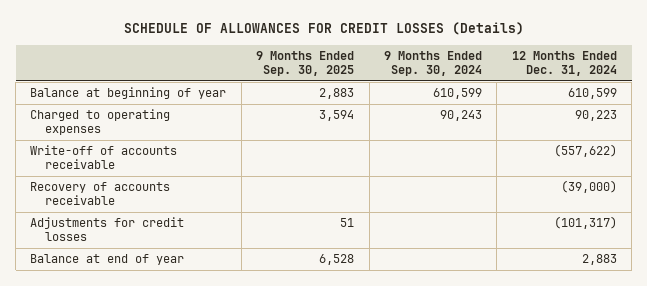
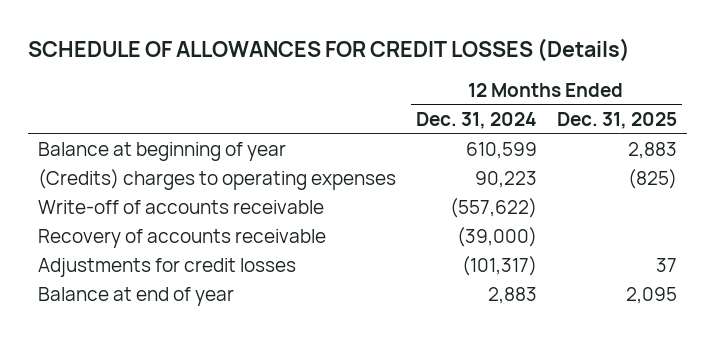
[256,50,355,77] 9 Months Ended Sep. 30, 2025 -> none
[383,50,482,77] 9 Months Ended Sep. 30, 2024 -> none
none -> [556,112,677,130] Dec. 31, 2025
[30,109,171,136] Charged to operating expenses -> [37,169,396,191] (Credits) charges to operating expenses

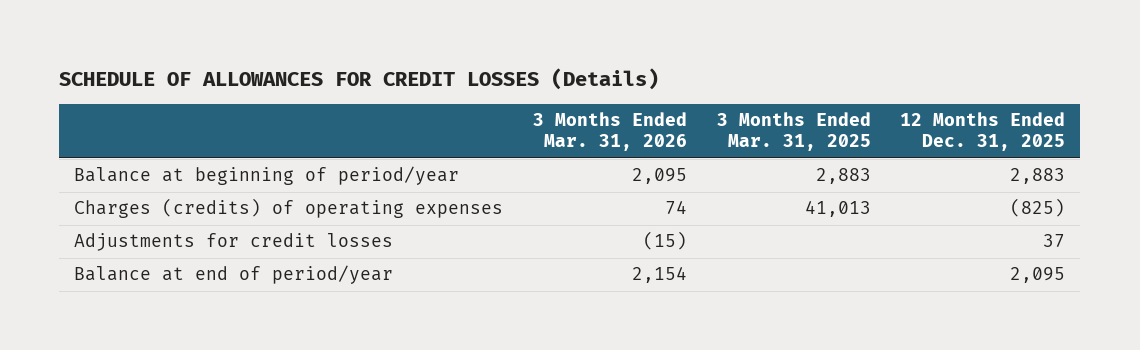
[415,112,537,130] Dec. 31, 2024 -> none
none -> [532,112,687,152] 3 Months Ended Mar. 31, 2026
none -> [716,112,871,152] 3 Months Ended Mar. 31, 2025
[37,200,324,215] Write-off of accounts receivable -> none
[37,229,326,249] Recovery of accounts receivable -> none
[37,142,286,162] Balance at beginning of year -> [74,166,460,186] Balance at beginning of period/year
[37,169,396,191] (Credits) charges to operating expenses -> [74,198,504,219] Charges (credits) of operating expenses
[37,287,234,307] Balance at end of year -> [74,265,394,285] Balance at end of period/year

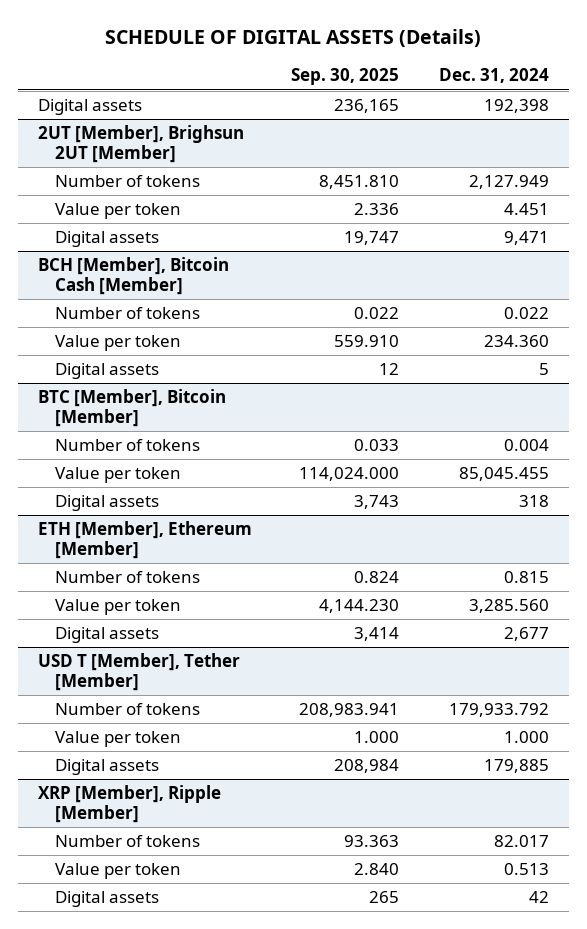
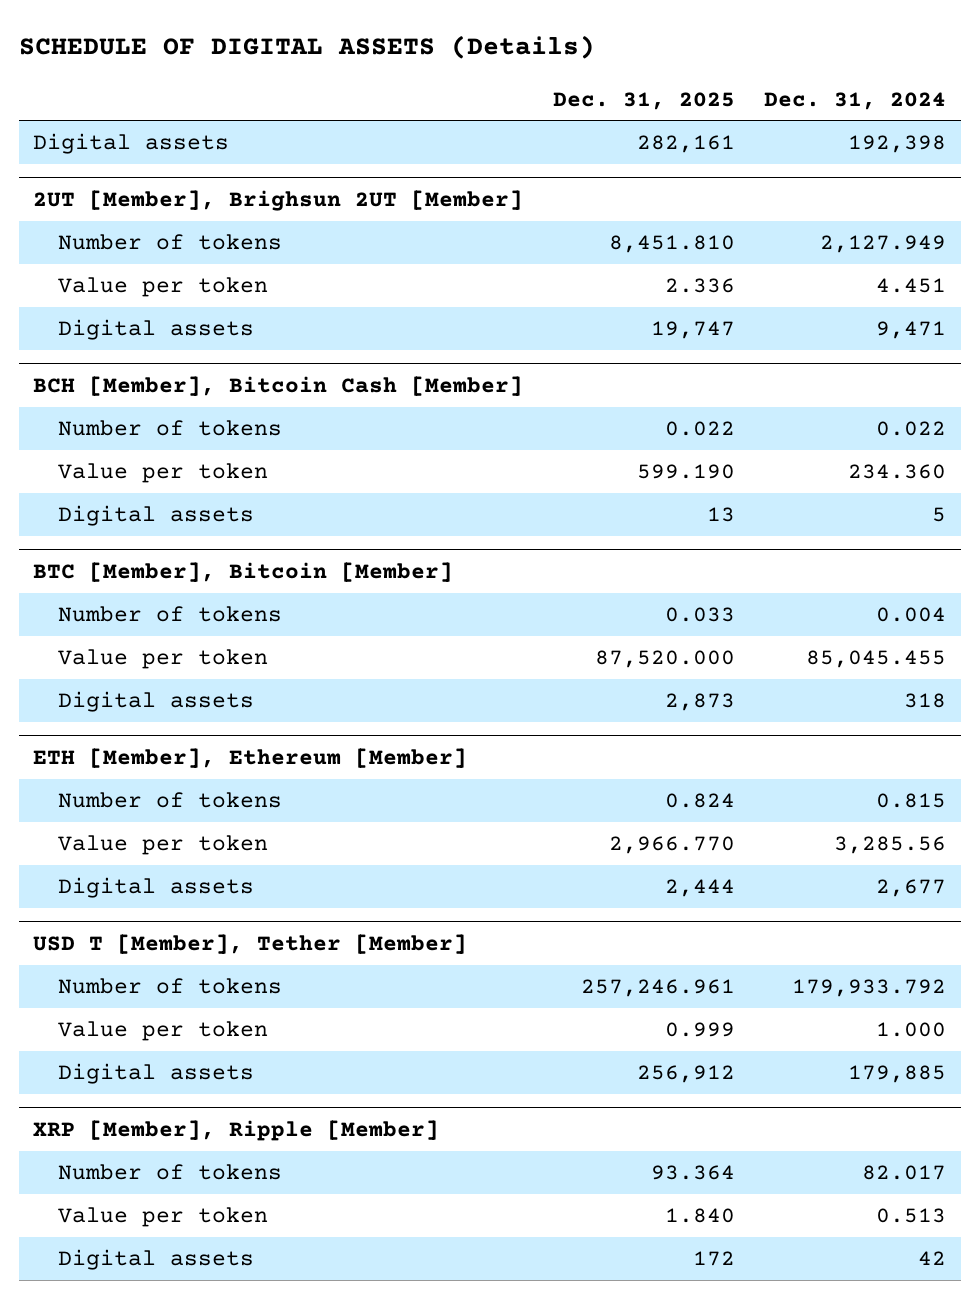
[291,68,400,86] Sep. 30, 2025 -> none
none -> [552,91,735,110] Dec. 31, 2025
[469,599,550,614] 3,285.560 -> [834,836,947,855] 3,285.56

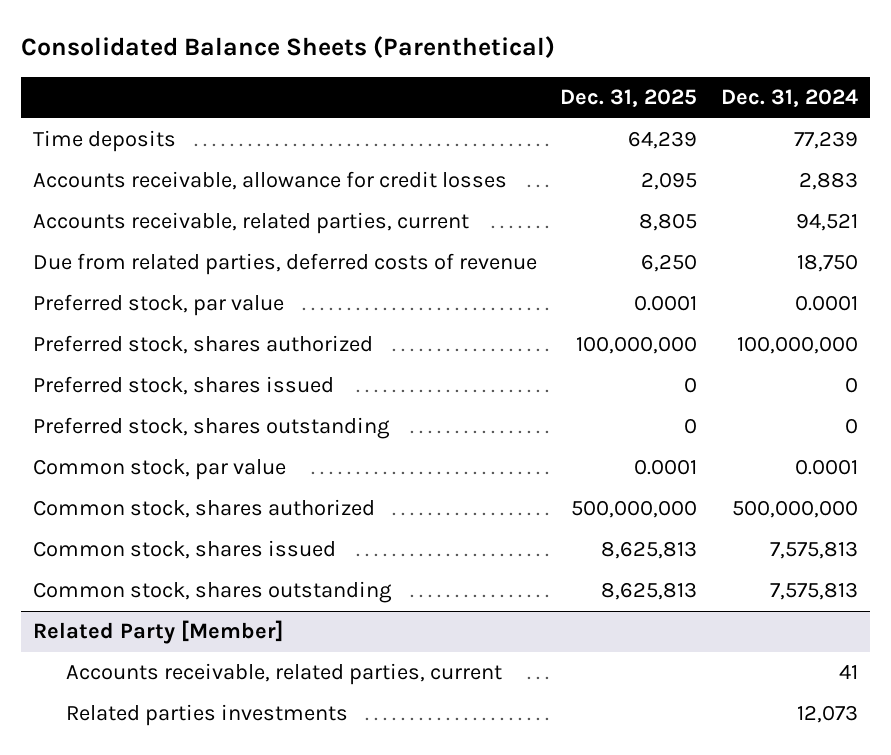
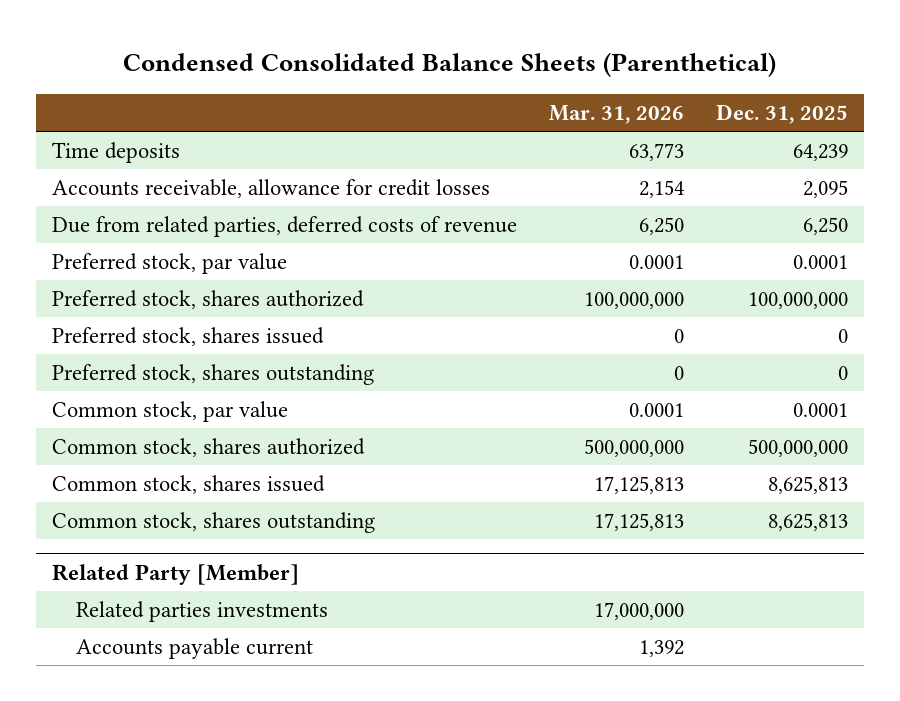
[21,35,556,58] Consolidated Balance Sheets (Parenthetical) -> [123,52,777,78] Condensed Consolidated Balance Sheets (Parenthetical)
[721,89,859,108] Dec. 31, 2024 -> none
none -> [549,105,685,125] Mar. 31, 2026
[32,212,469,235] Accounts receivable, related parties, current -> none
[65,663,502,686] Accounts receivable, related parties, current -> none
none -> [76,638,314,660] Accounts payable current

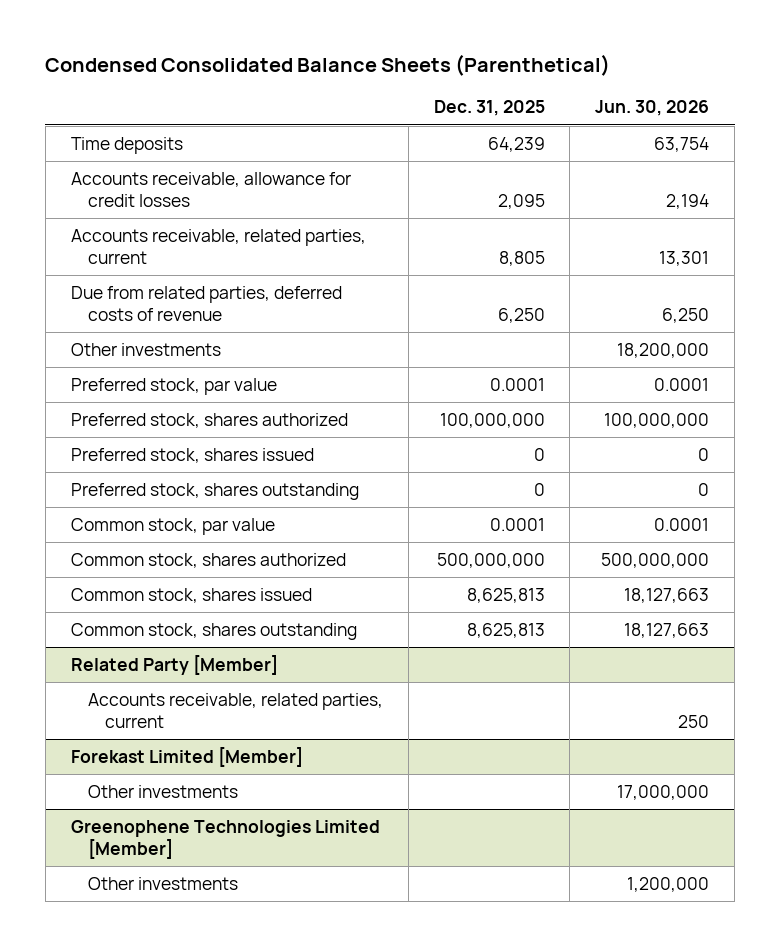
[549,105,685,125] Mar. 31, 2026 -> none
none -> [595,100,710,117] Jun. 30, 2026
none -> [70,229,366,265] Accounts receivable, related parties, current
none -> [70,343,221,357] Other investments
[76,601,329,623] Related parties investments -> none
[76,638,314,660] Accounts payable current -> none
none -> [87,693,383,729] Accounts receivable, related parties, current
none -> [70,747,303,768] Forekast Limited [Member]
none -> [87,785,238,799] Other investments
none -> [70,820,380,860] Greenophene Technologies Limited [Member]
none -> [87,877,238,891] Other investments

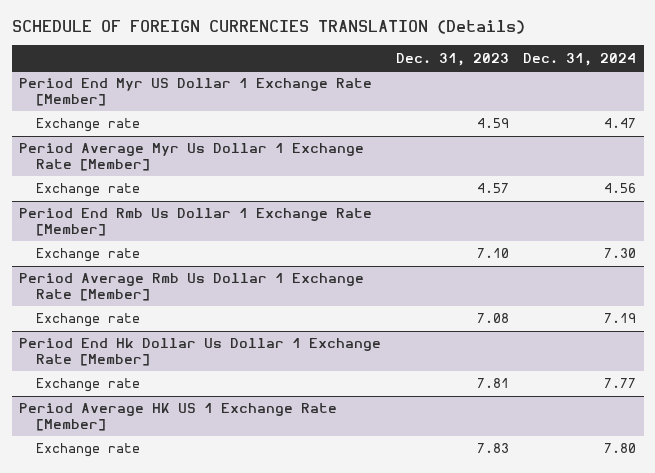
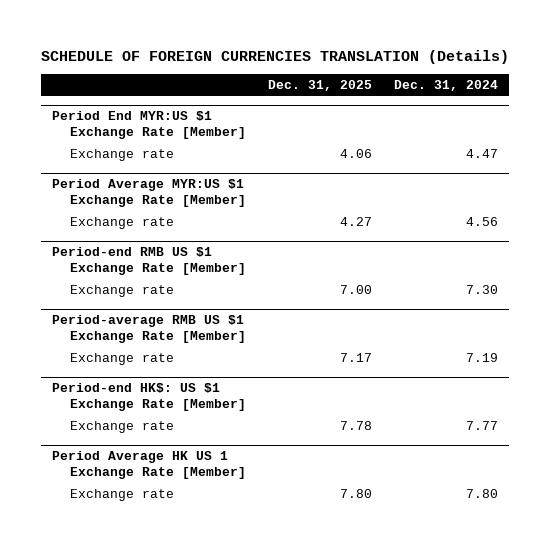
[395,52,509,66] Dec. 31, 2023 -> none
none -> [267,80,372,92] Dec. 31, 2025
[18,78,372,106] Period End Myr US Dollar 1 Exchange Rate [Member] -> [52,111,246,140] Period End MYR:US $1 Exchange Rate [Member]
[18,143,364,171] Period Average Myr Us Dollar 1 Exchange Rate [Member] -> [52,179,246,208] Period Average MYR:US $1 Exchange Rate [Member]
[18,208,372,236] Period End Rmb Us Dollar 1 Exchange Rate [Member] -> [52,247,246,276] Period-end RMB US $1 Exchange Rate [Member]
[18,273,364,301] Period Average Rmb Us Dollar 1 Exchange Rate [Member] -> [52,315,246,344] Period-average RMB US $1 Exchange Rate [Member]
[18,338,381,366] Period End Hk Dollar Us Dollar 1 Exchange Rate [Member] -> [52,383,246,412] Period-end HK$: US $1 Exchange Rate [Member]

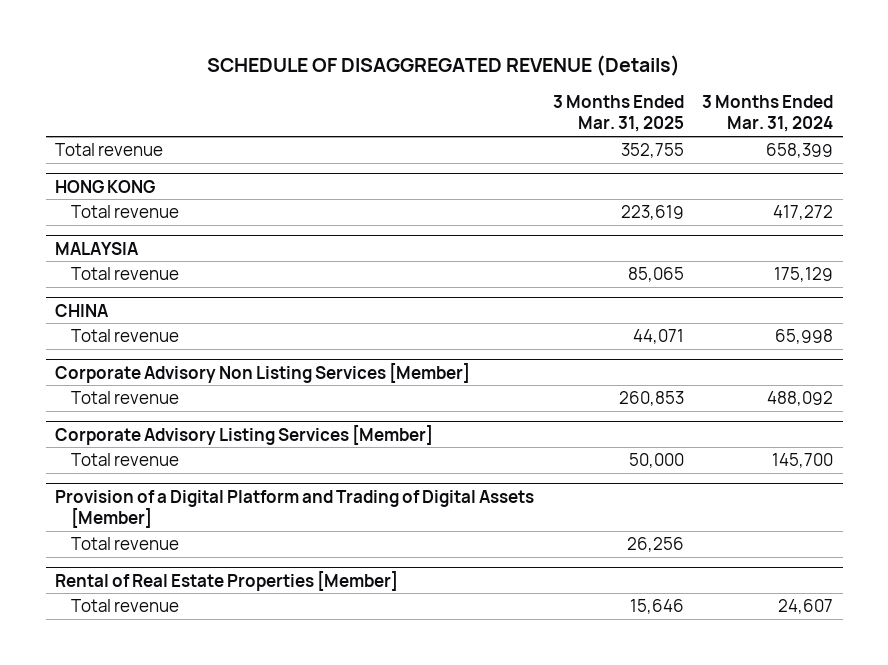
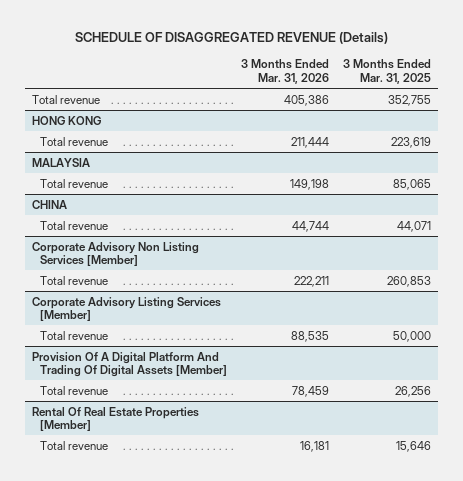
[702,95,834,133] 3 Months Ended Mar. 31, 2024 -> none
none -> [241,59,330,84] 3 Months Ended Mar. 31, 2026
[55,489,535,529] Provision of a Digital Platform and Trading of Digital Assets [Member] -> [31,351,228,378] Provision Of A Digital Platform And Trading Of Digital Assets [Member]
[55,570,399,591] Rental of Real Estate Properties [Member] -> [31,406,199,432] Rental Of Real Estate Properties [Member]

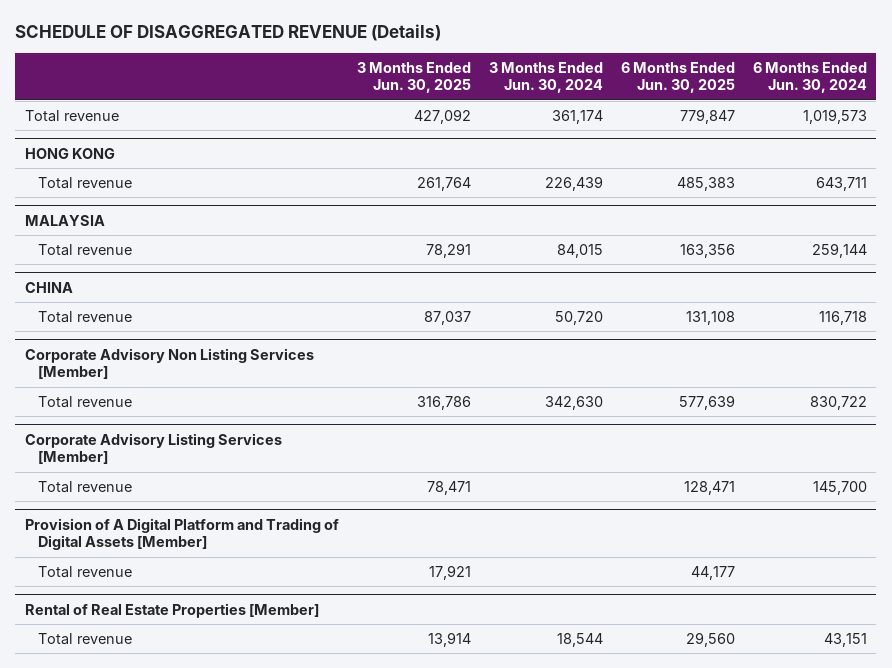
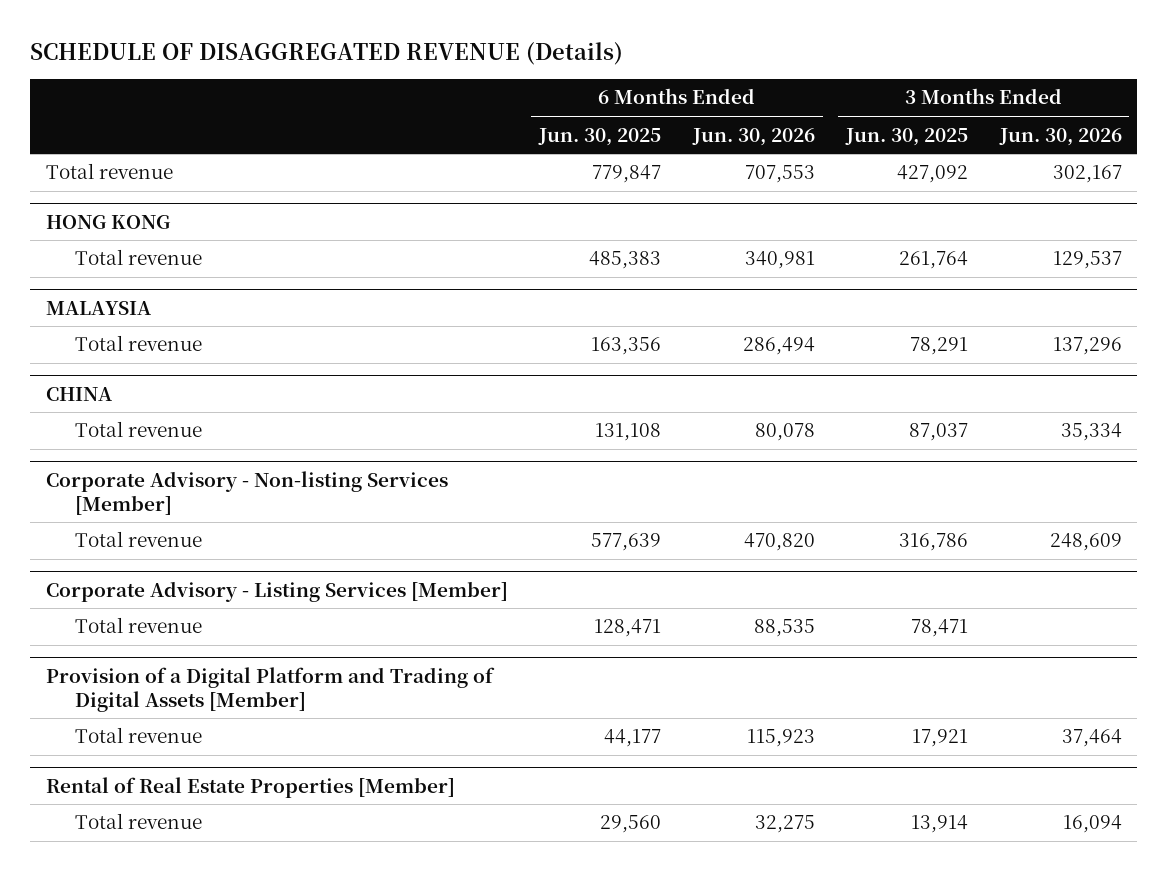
[488,61,603,94] 3 Months Ended Jun. 30, 2024 -> none
[753,61,868,94] 6 Months Ended Jun. 30, 2024 -> none
none -> [691,127,815,146] Jun. 30, 2026
none -> [998,127,1122,146] Jun. 30, 2026
[24,347,314,380] Corporate Advisory Non Listing Services [Member] -> [45,470,448,515] Corporate Advisory - Non-listing Services [Member]
[24,432,282,465] Corporate Advisory Listing Services [Member] -> [45,580,508,602] Corporate Advisory - Listing Services [Member]
[24,517,339,551] Provision of A Digital Platform and Trading of Digital Assets [Member] -> [45,666,495,712] Provision of a Digital Platform and Trading of Digital Assets [Member]

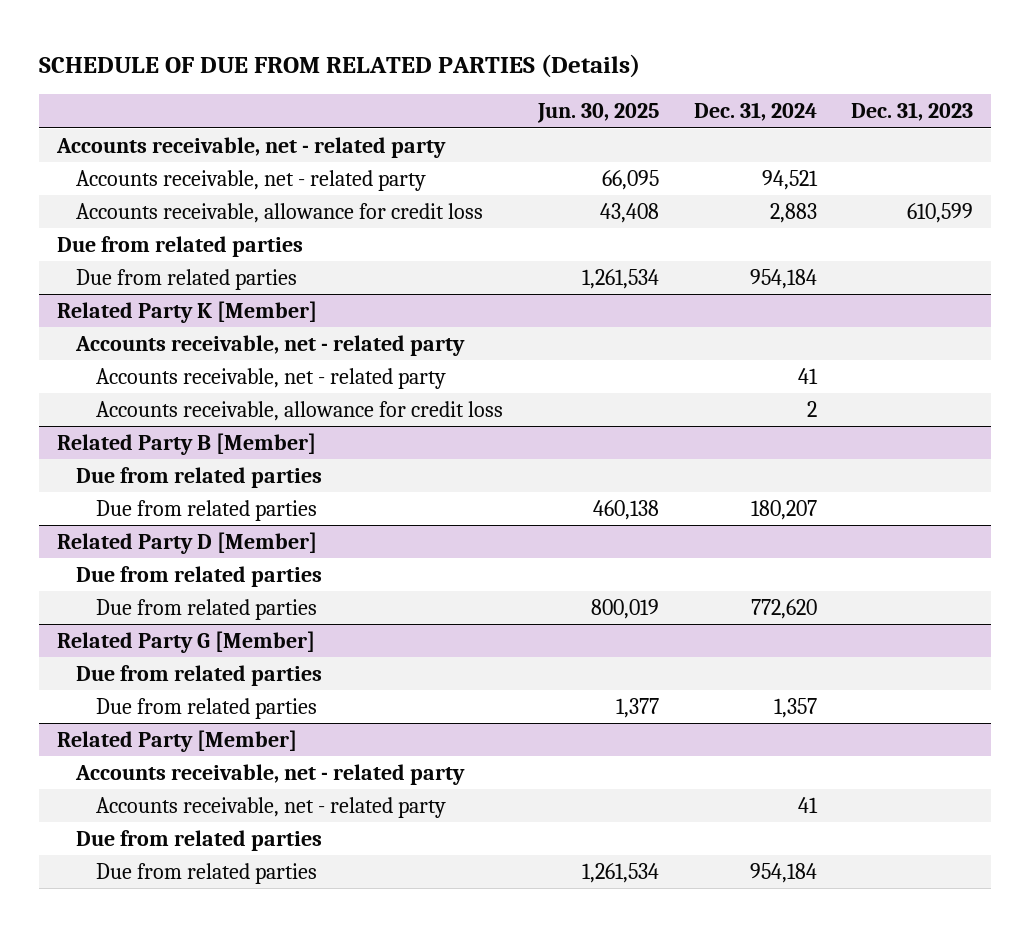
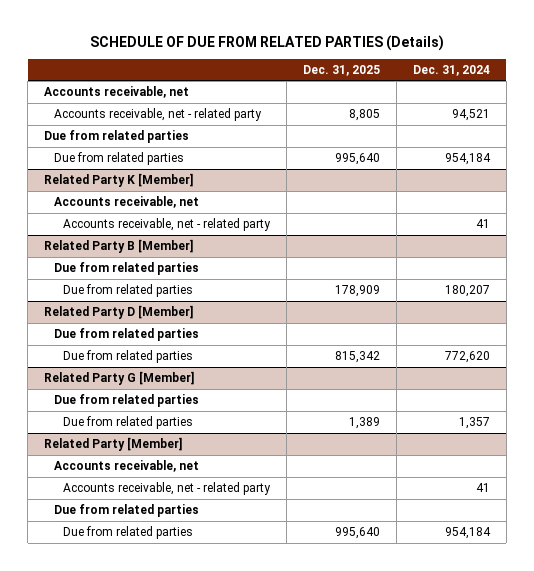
[536,103,659,124] Jun. 30, 2025 -> none
[851,102,974,122] Dec. 31, 2023 -> none
none -> [302,64,380,76] Dec. 31, 2025
[55,137,446,159] Accounts receivable, net - related party -> [44,86,190,99] Accounts receivable, net
[76,203,484,224] Accounts receivable, allowance for credit loss -> none
[75,335,466,357] Accounts receivable, net - related party -> [53,196,199,209] Accounts receivable, net
[96,401,504,422] Accounts receivable, allowance for credit loss -> none
[75,764,466,786] Accounts receivable, net - related party -> [53,460,199,473] Accounts receivable, net

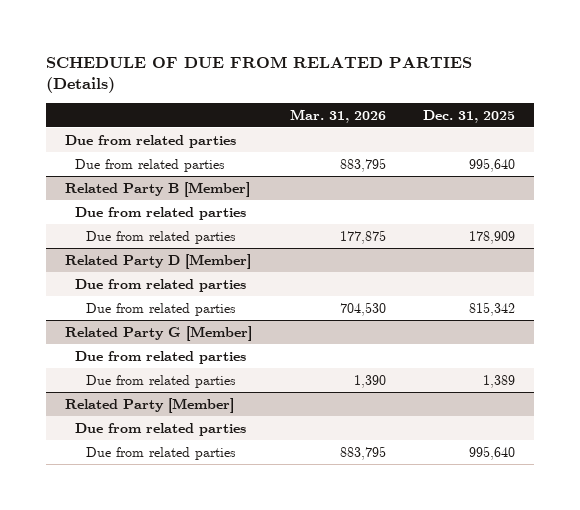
[412,64,490,76] Dec. 31, 2024 -> none
none -> [289,108,386,123] Mar. 31, 2026
[44,86,190,99] Accounts receivable, net -> none
[53,108,262,122] Accounts receivable, net - related party -> none
[44,173,194,188] Related Party K [Member] -> none
[53,196,199,209] Accounts receivable, net -> none
[62,218,271,232] Accounts receivable, net - related party -> none
[53,460,199,473] Accounts receivable, net -> none
[62,482,271,496] Accounts receivable, net - related party -> none

